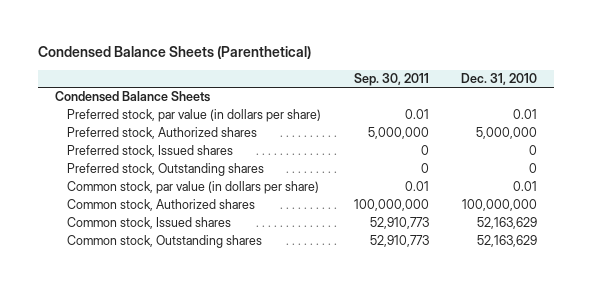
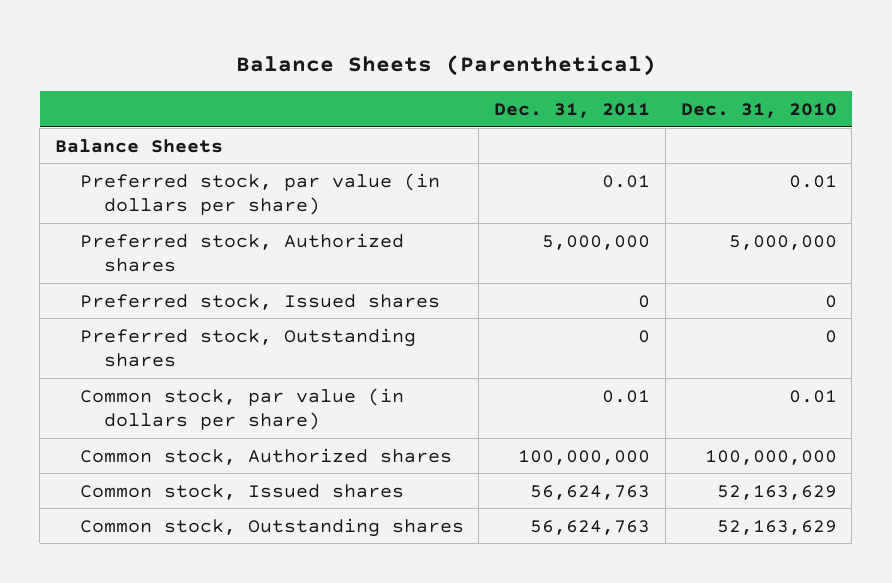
[38,46,312,60] Condensed Balance Sheets (Parenthetical) -> [235,55,656,77] Balance Sheets (Parenthetical)
[353,73,429,87] Sep. 30, 2011 -> none
none -> [494,102,651,118] Dec. 31, 2011
[54,91,210,103] Condensed Balance Sheets -> [55,138,224,153] Balance Sheets

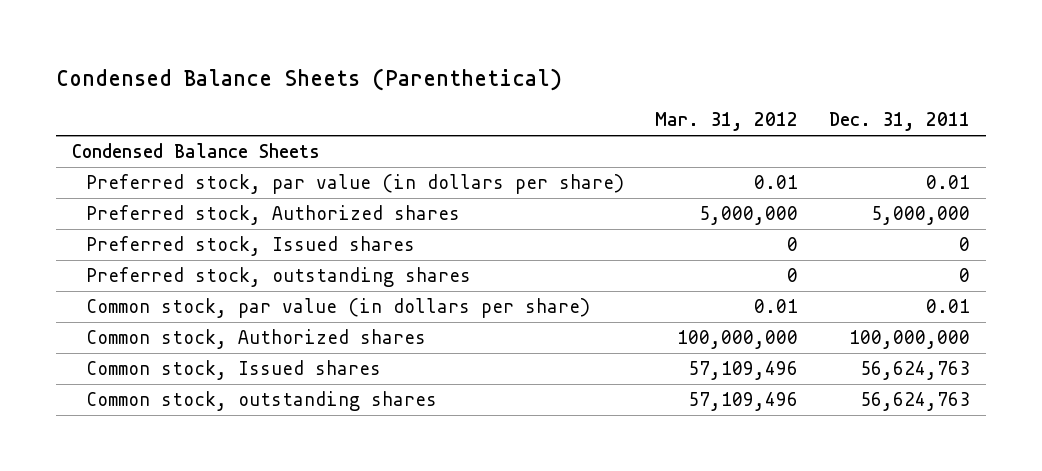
[235,55,656,77] Balance Sheets (Parenthetical) -> [56,67,563,91] Condensed Balance Sheets (Parenthetical)
[680,102,837,118] Dec. 31, 2010 -> none
none -> [655,112,799,132] Mar. 31, 2012
[55,138,224,153] Balance Sheets -> [71,142,320,158] Condensed Balance Sheets
[79,327,416,368] Preferred stock, Outstanding shares -> [85,266,471,287] Preferred stock, outstanding shares
[79,517,464,537] Common stock, Outstanding shares -> [85,390,437,411] Common stock, outstanding shares

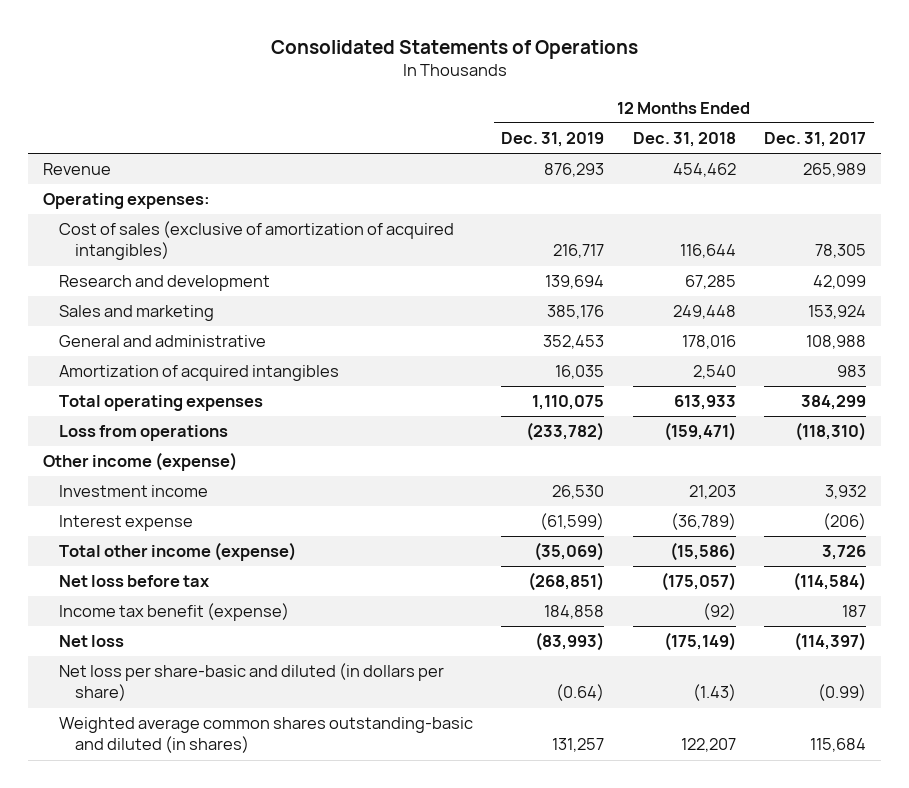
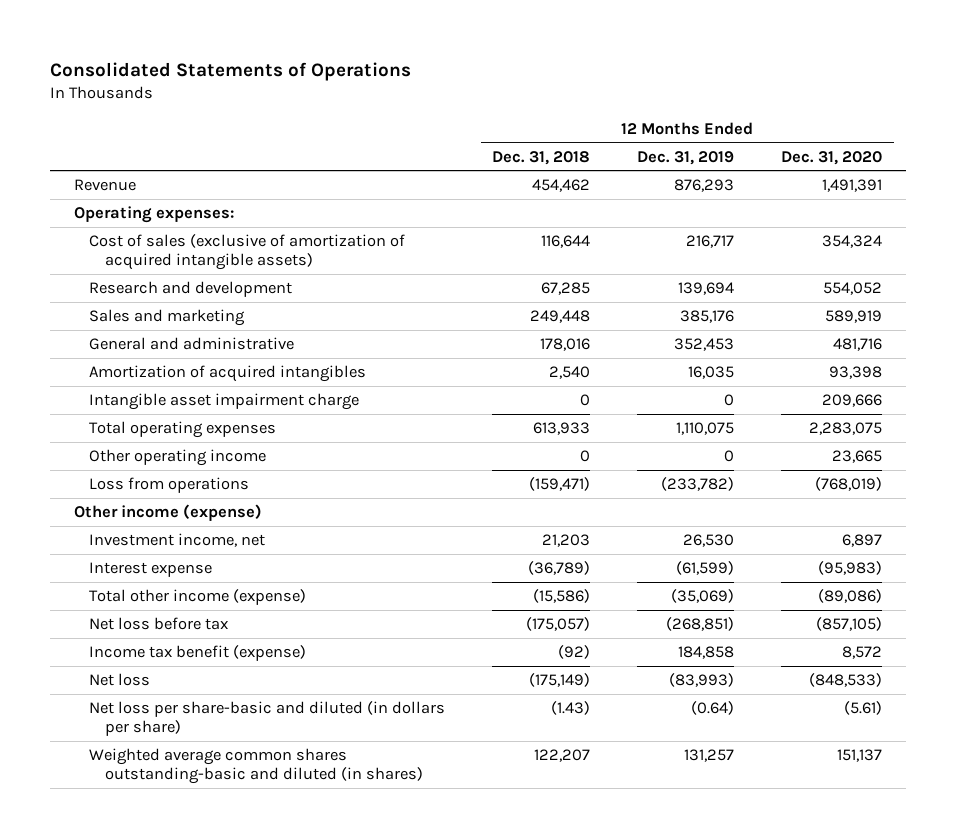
[764,132,867,148] Dec. 31, 2017 -> none
none -> [781,150,883,165] Dec. 31, 2020
[58,221,454,261] Cost of sales (exclusive of amortization of acquired intangibles) -> [89,233,406,271] Cost of sales (exclusive of amortization of acquired intangible assets)
none -> [89,392,360,410] Intangible asset impairment charge
none -> [89,448,267,466] Other operating income
[58,485,208,498] Investment income -> [89,532,266,547] Investment income, net

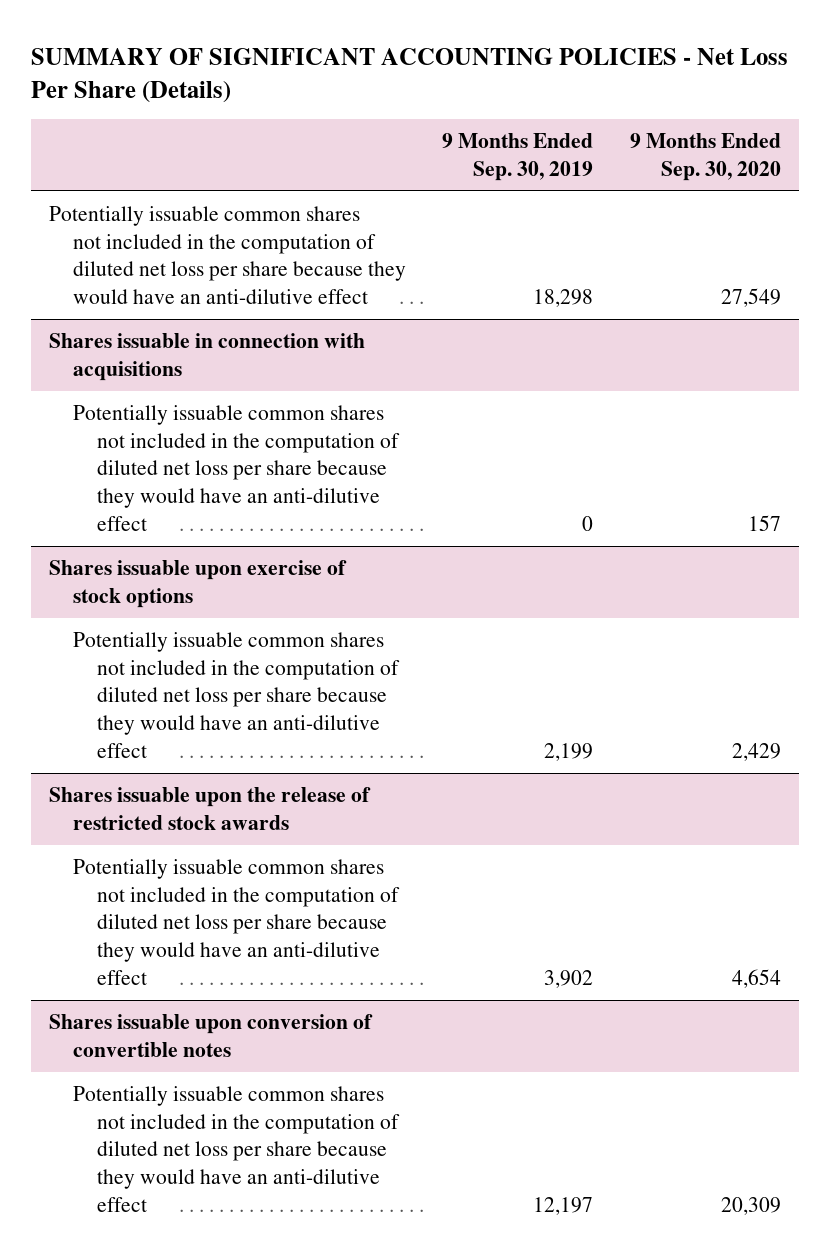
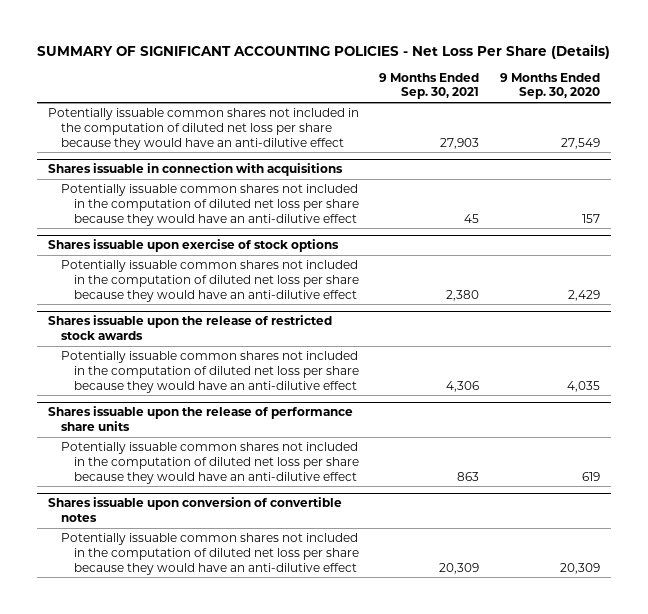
[442,133,594,181] 9 Months Ended Sep. 30, 2019 -> none
none -> [379,72,480,100] 9 Months Ended Sep. 30, 2021
[731,968,781,988] 4,654 -> [567,380,601,392] 4,035
none -> [47,406,353,432] Shares issuable upon the release of performance share units
none -> [60,441,359,484] Potentially issuable common shares not included in the computation of diluted net loss per share because they would have an anti-dilutive effect

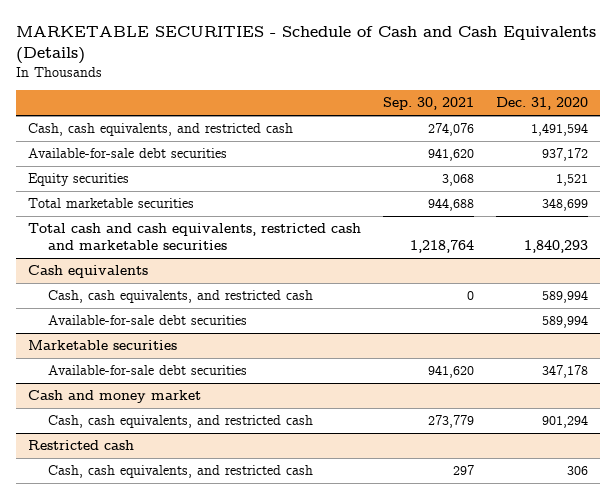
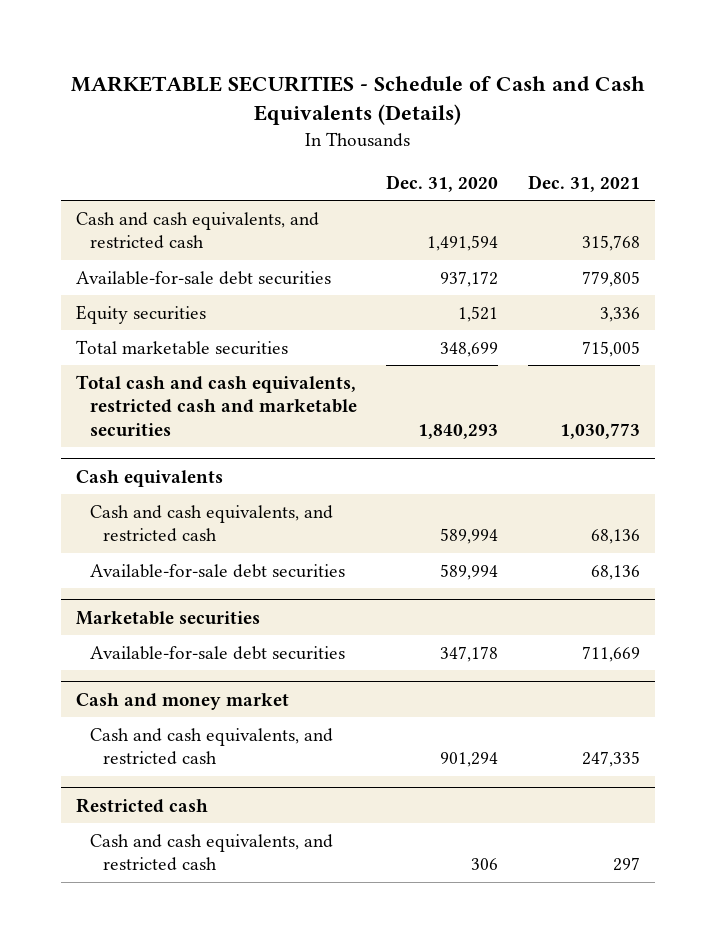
[382,97,474,111] Sep. 30, 2021 -> none
none -> [527,174,640,192] Dec. 31, 2021
[27,123,293,137] Cash, cash equivalents, and restricted cash -> [75,211,319,250] Cash and cash equivalents, and restricted cash
[47,290,313,304] Cash, cash equivalents, and restricted cash -> [89,504,333,543] Cash and cash equivalents, and restricted cash
[47,415,313,429] Cash, cash equivalents, and restricted cash -> [89,727,333,766] Cash and cash equivalents, and restricted cash
[47,465,313,479] Cash, cash equivalents, and restricted cash -> [89,833,333,872] Cash and cash equivalents, and restricted cash

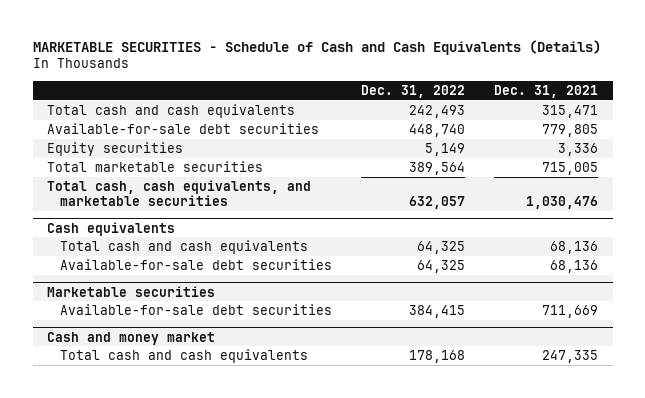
[386,174,499,192] Dec. 31, 2020 -> none
none -> [360,84,465,98] Dec. 31, 2022
[75,211,319,250] Cash and cash equivalents, and restricted cash -> [47,103,296,118] Total cash and cash equivalents
[581,235,640,252] 315,768 -> [542,104,599,118] 315,471
[75,374,357,437] Total cash and cash equivalents, restricted cash and marketable securities -> [47,179,312,207] Total cash, cash equivalents, and marketable securities
[559,422,640,439] 1,030,773 -> [526,196,599,210] 1,030,476
[89,504,333,543] Cash and cash equivalents, and restricted cash -> [59,239,308,254] Total cash and cash equivalents
[75,797,208,813] Restricted cash -> none
[89,833,333,872] Cash and cash equivalents, and restricted cash -> none
[89,727,333,766] Cash and cash equivalents, and restricted cash -> [59,348,308,363] Total cash and cash equivalents

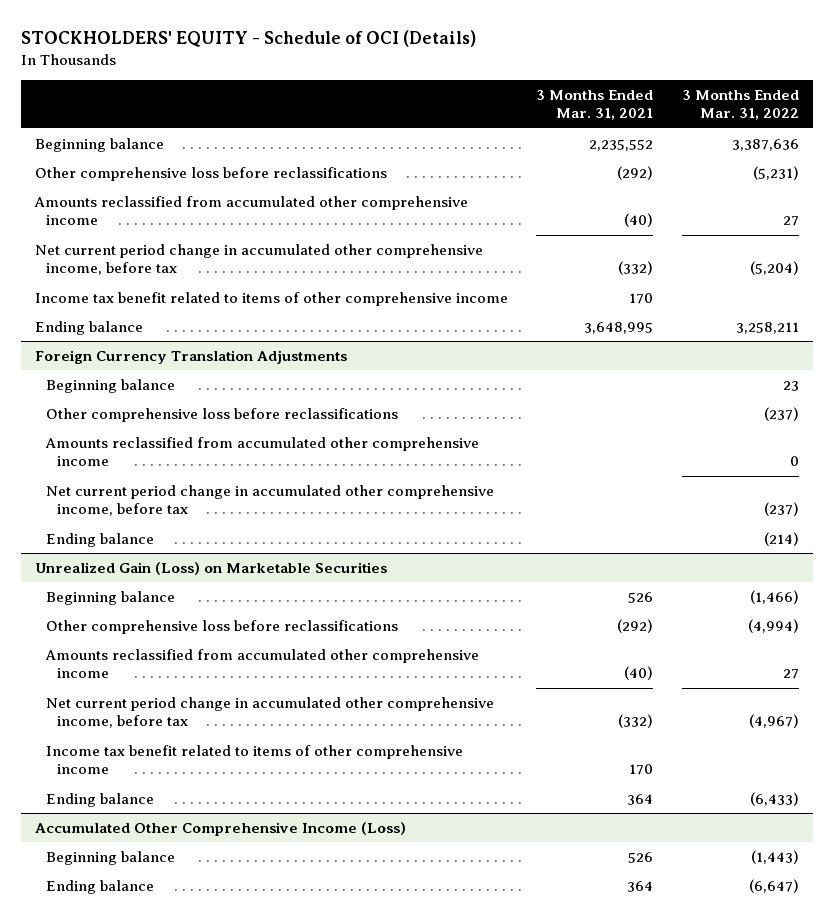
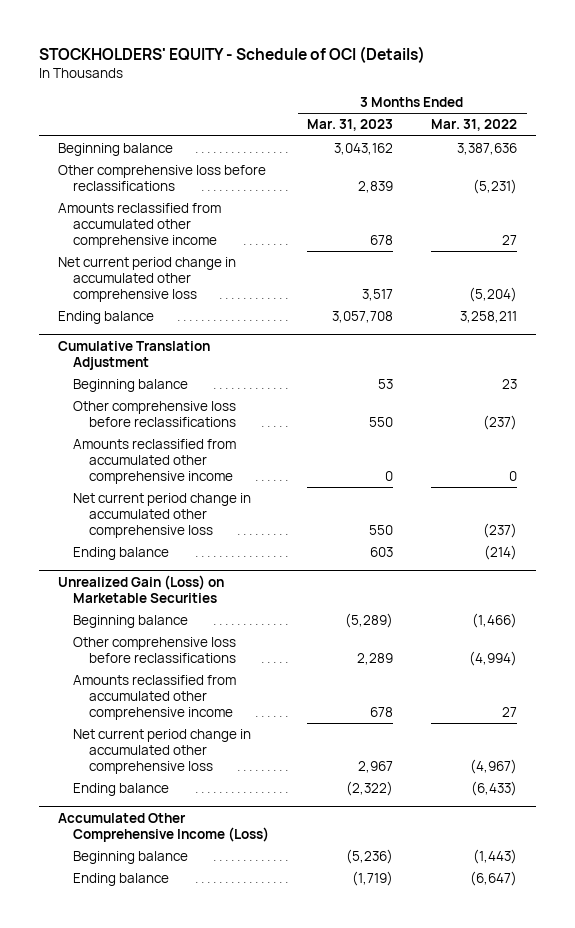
[536,89,654,121] 3 Months Ended Mar. 31, 2021 -> none
none -> [307,119,394,132] Mar. 31, 2023
[35,291,509,306] Income tax benefit related to items of other comprehensive income -> none
[35,243,484,276] Net current period change in accumulated other comprehensive income, before tax -> [57,256,236,302] Net current period change in accumulated other comprehensive loss
[35,349,348,364] Foreign Currency Translation Adjustments -> [57,340,210,370] Cumulative Translation Adjustment
[45,484,494,517] Net current period change in accumulated other comprehensive income, before tax -> [73,492,252,538] Net current period change in accumulated other comprehensive loss
[45,744,463,775] Income tax benefit related to items of other comprehensive income -> none
[45,696,494,729] Net current period change in accumulated other comprehensive income, before tax -> [73,728,252,774] Net current period change in accumulated other comprehensive loss

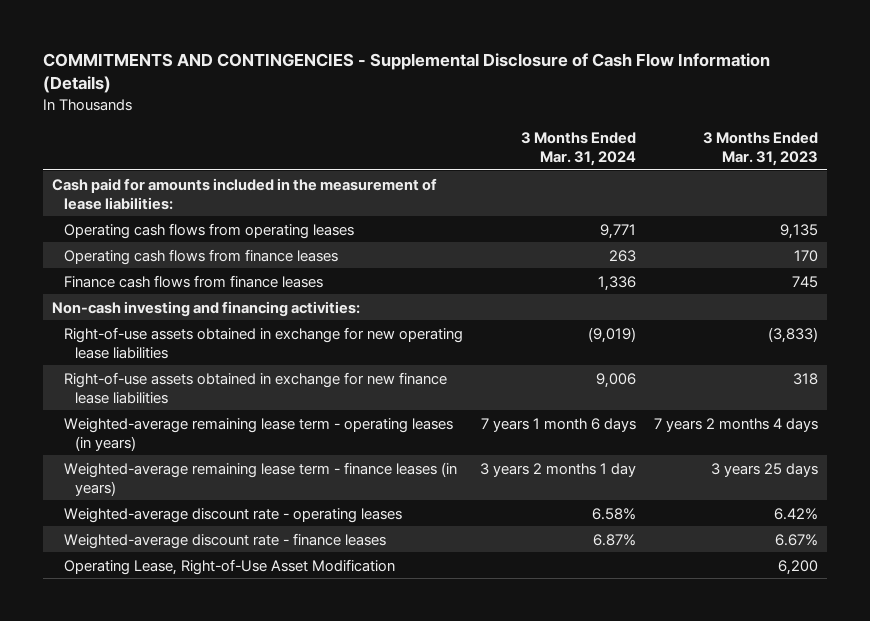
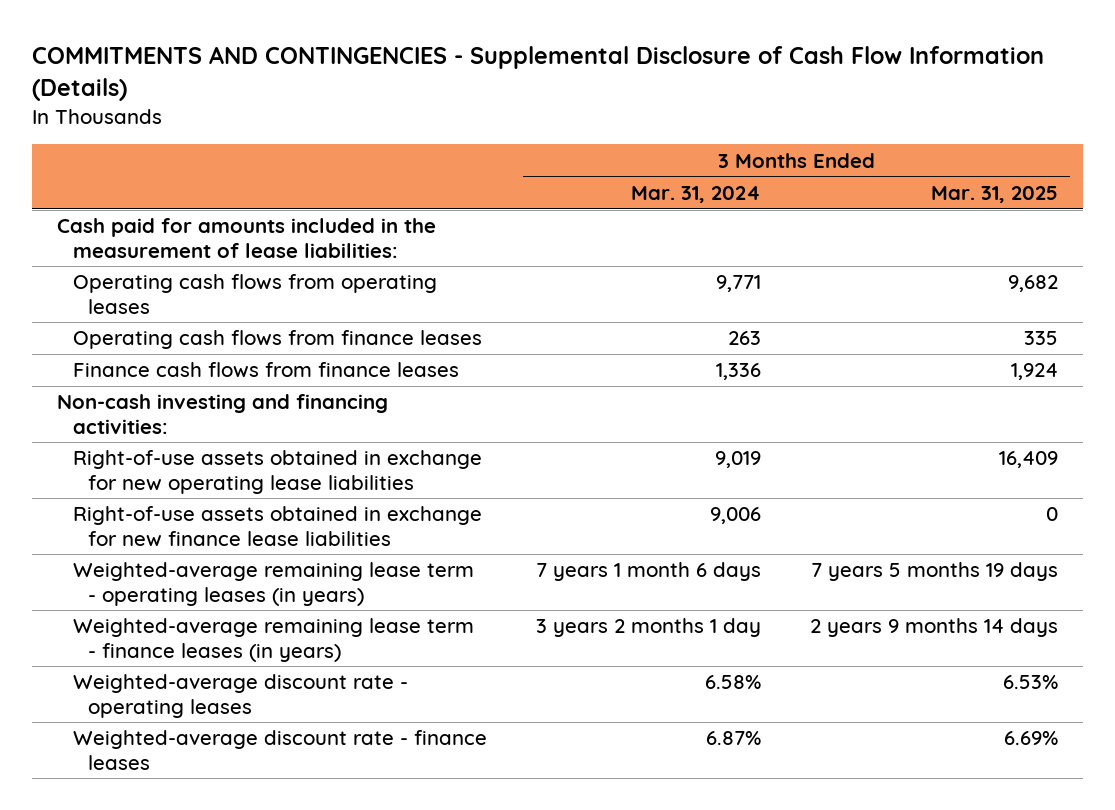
[702,131,818,166] 3 Months Ended Mar. 31, 2023 -> none
none -> [930,185,1058,203] Mar. 31, 2025
[588,326,637,343] (9,019) -> [714,451,761,469] 9,019
[63,558,395,575] Operating Lease, Right-of-Use Asset Modification -> none

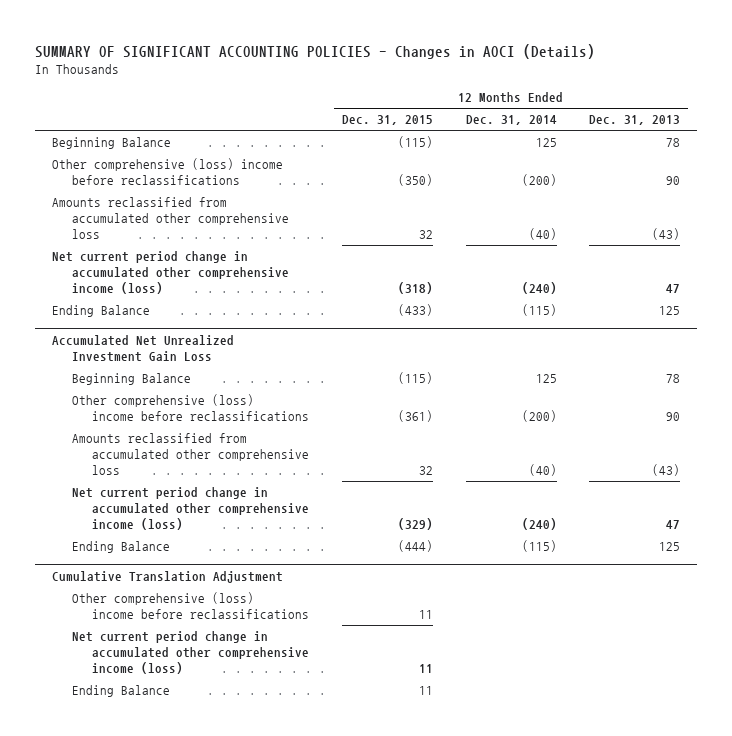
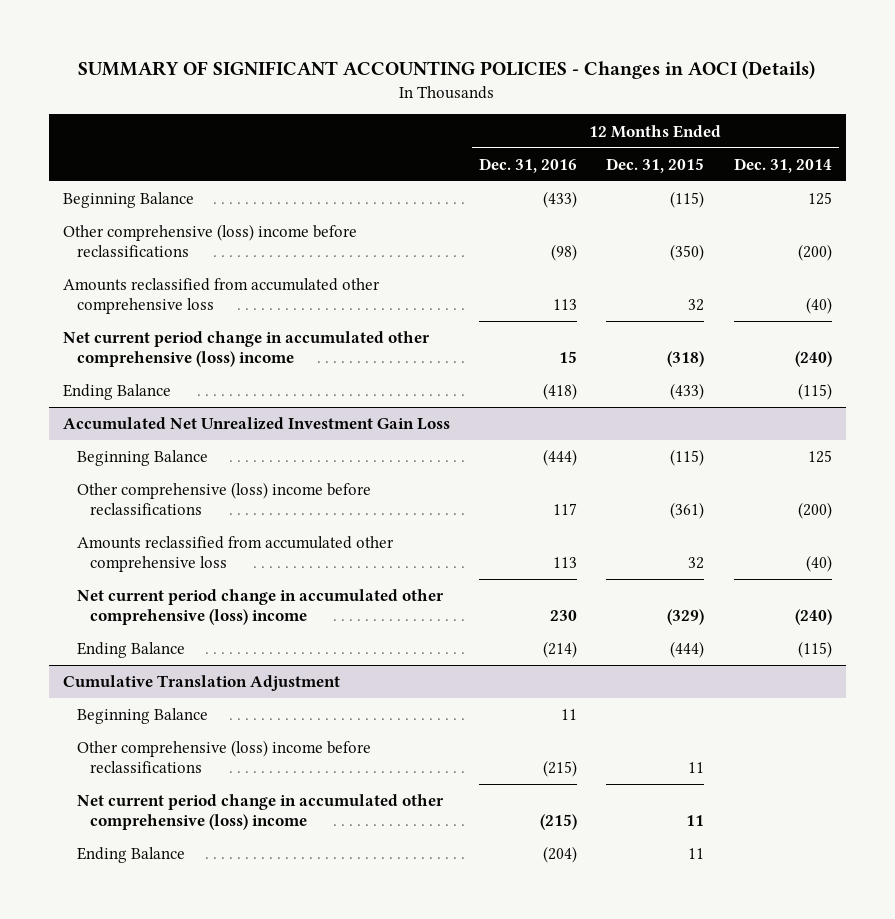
[589,115,681,126] Dec. 31, 2013 -> none
none -> [479,157,578,173] Dec. 31, 2016
[51,251,290,294] Net current period change in accumulated other comprehensive income (loss) -> [63,331,431,367] Net current period change in accumulated other comprehensive (loss) income
[72,487,310,530] Net current period change in accumulated other comprehensive income (loss) -> [76,589,444,625] Net current period change in accumulated other comprehensive (loss) income
none -> [76,708,208,725] Beginning Balance
[72,631,310,674] Net current period change in accumulated other comprehensive income (loss) -> [76,794,444,830] Net current period change in accumulated other comprehensive (loss) income

